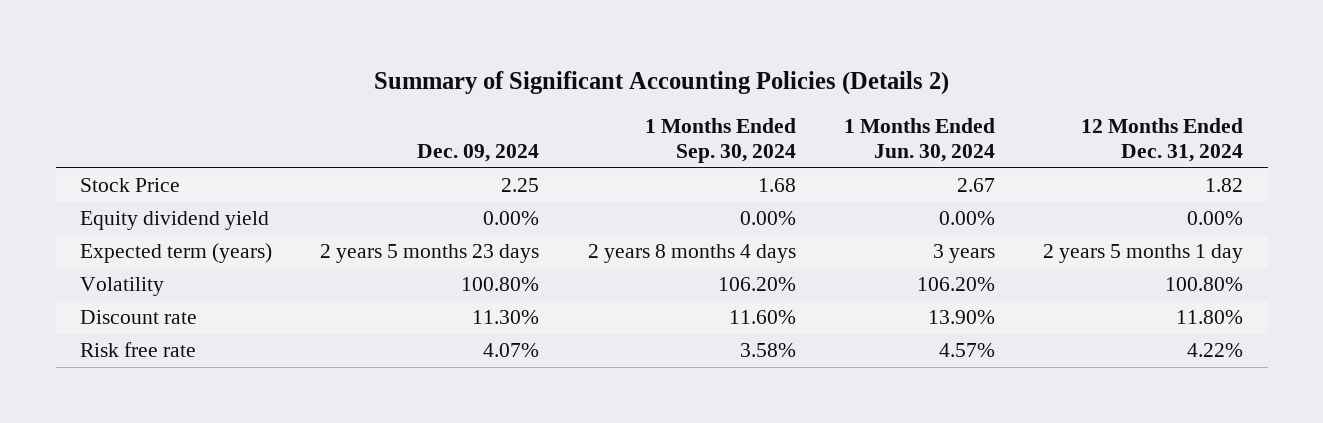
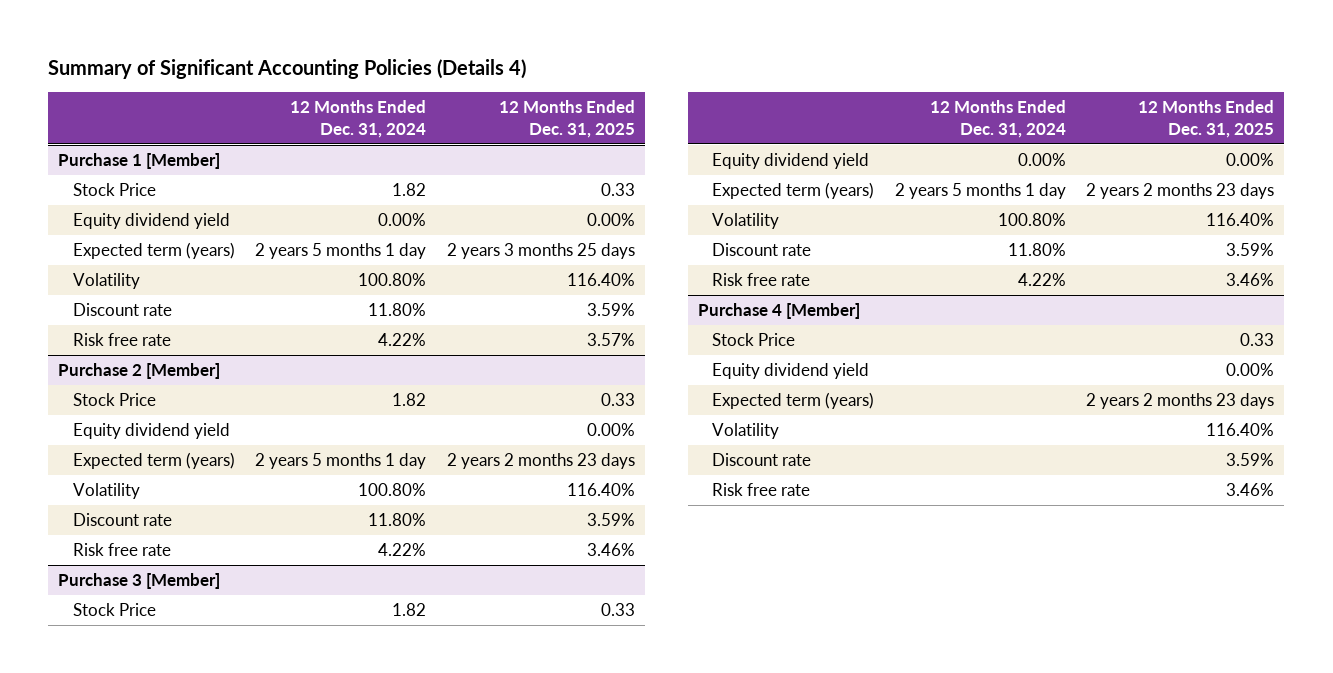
[373,70,949,95] Summary of Significant Accounting Policies (Details 2) -> [48,58,527,79] Summary of Significant Accounting Policies (Details 4)
[417,144,540,163] Dec. 09, 2024 -> none
[644,118,796,164] 1 Months Ended Sep. 30, 2024 -> none
[844,118,996,163] 1 Months Ended Jun. 30, 2024 -> none
none -> [498,99,635,138] 12 Months Ended Dec. 31, 2025
none -> [58,153,221,170] Purchase 1 [Member]
none -> [58,363,221,380] Purchase 2 [Member]
none -> [72,393,156,407] Stock Price
none -> [72,423,230,440] Equity dividend yield
none -> [72,452,235,470] Expected term (years)
none -> [72,483,140,500] Volatility
none -> [72,513,172,527] Discount rate
none -> [72,543,171,557] Risk free rate
none -> [58,573,221,590] Purchase 3 [Member]
none -> [72,603,156,617] Stock Price
none -> [711,153,869,170] Equity dividend yield
none -> [711,182,874,200] Expected term (years)
none -> [711,213,779,230] Volatility
none -> [711,243,811,257] Discount rate
none -> [711,273,810,287] Risk free rate
none -> [697,303,860,320] Purchase 4 [Member]
none -> [711,333,795,347] Stock Price
none -> [711,363,869,380] Equity dividend yield
none -> [711,392,874,410] Expected term (years)
none -> [711,423,779,440] Volatility
none -> [711,453,811,467] Discount rate
none -> [711,483,810,497] Risk free rate

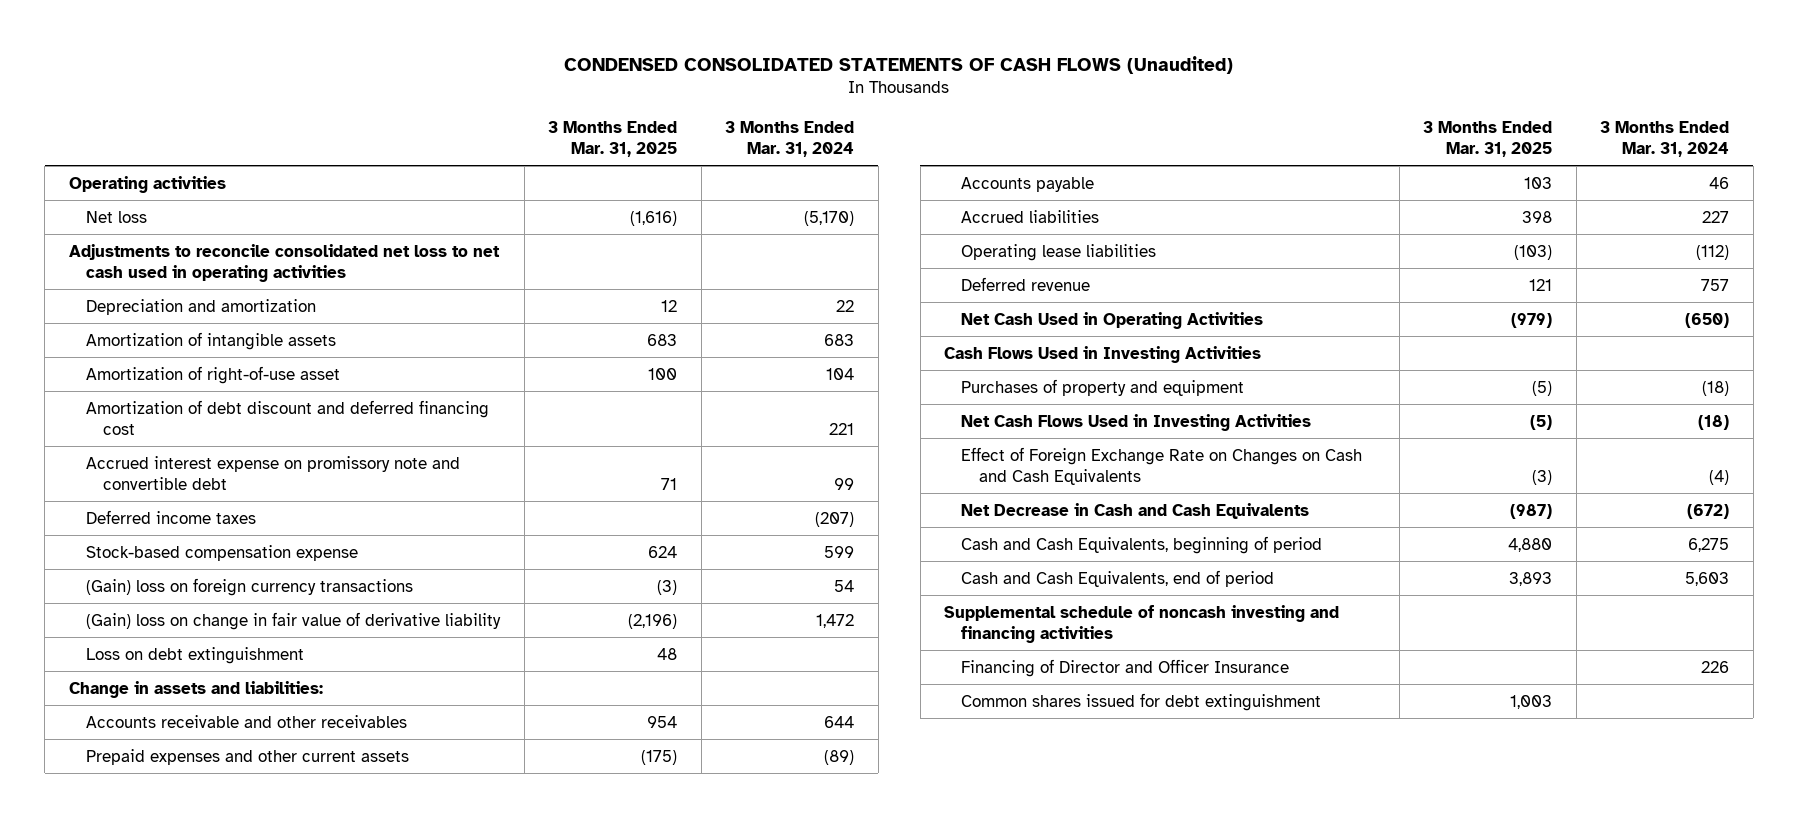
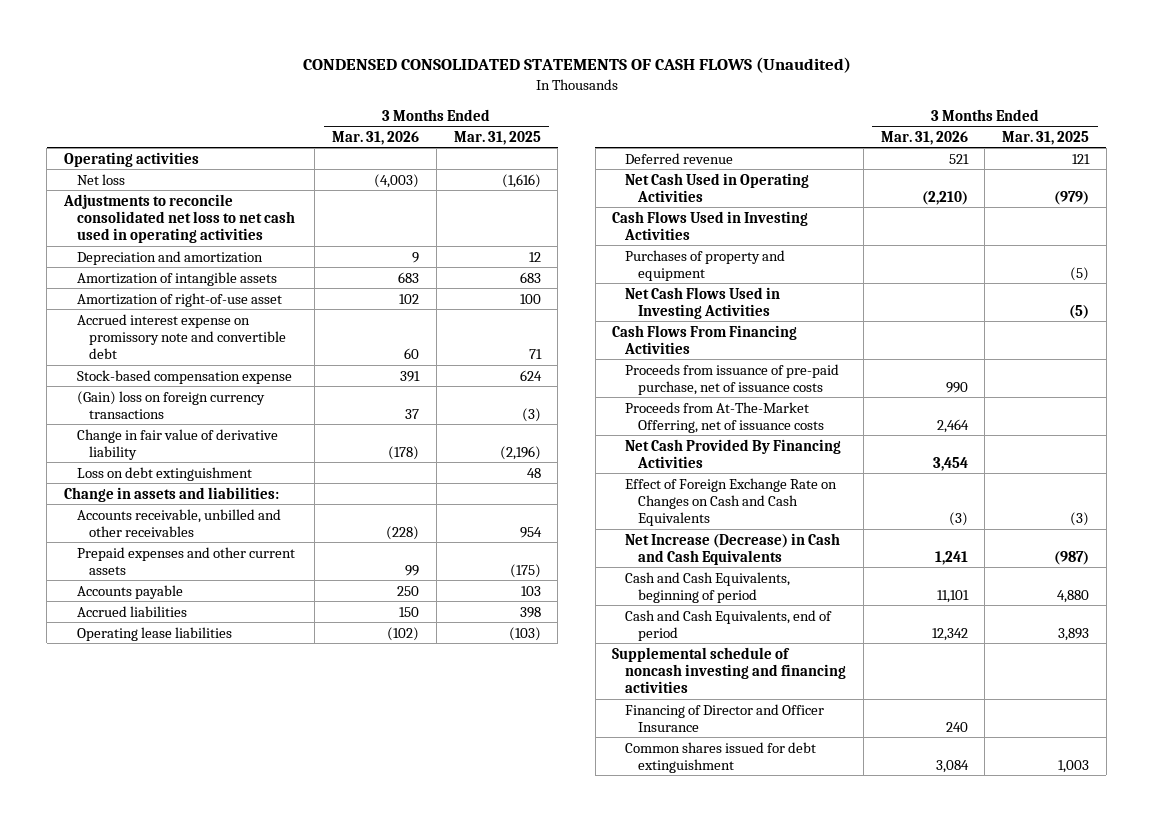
[725,120,855,157] 3 Months Ended Mar. 31, 2024 -> none
none -> [332,130,420,145] Mar. 31, 2026
[86,399,490,435] Amortization of debt discount and deferred financing cost -> none
[86,509,257,524] Deferred income taxes -> none
[86,611,502,630] (Gain) loss on change in fair value of derivative liability -> [76,428,278,460] Change in fair value of derivative liability
[86,714,408,728] Accounts receivable and other receivables -> [76,508,281,537] Accounts receivable, unbilled and other receivables
none -> [612,324,798,354] Cash Flows From Financing Activities
none -> [625,363,840,395] Proceeds from issuance of pre-paid purchase, net of issuance costs
none -> [625,401,824,433] Proceeds from At-The-Market Offerring, net of issuance costs
none -> [625,438,842,468] Net Cash Provided By Financing Activities
[961,502,1310,519] Net Decrease in Cash and Cash Equivalents -> [625,532,841,565] Net Increase (Decrease) in Cash and Cash Equivalents

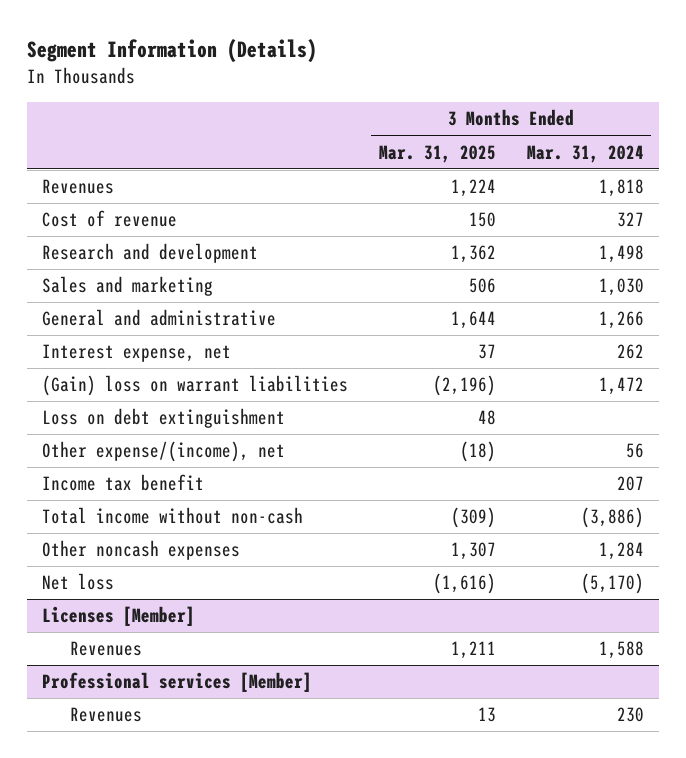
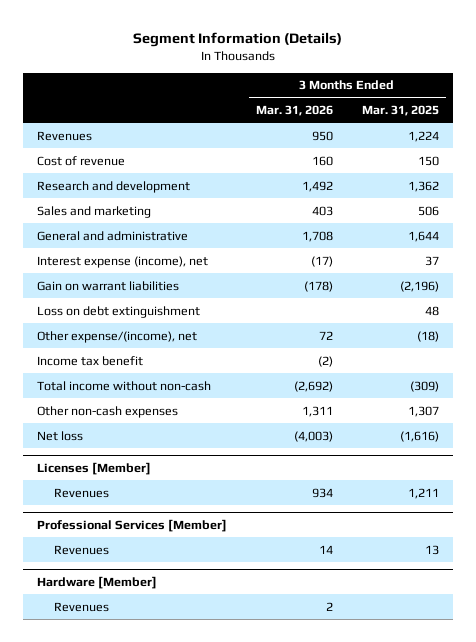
[526,144,644,163] Mar. 31, 2024 -> none
none -> [255,105,333,117] Mar. 31, 2026
[42,344,232,363] Interest expense, net -> [37,255,209,268] Interest expense (income), net
[42,375,349,397] (Gain) loss on warrant liabilities -> [37,280,180,291] Gain on warrant liabilities
[42,540,241,561] Other noncash expenses -> [37,405,179,418] Other non-cash expenses
[42,672,313,693] Professional services [Member] -> [37,519,228,533] Professional Services [Member]
none -> [37,576,158,590] Hardware [Member]
none -> [53,601,109,612] Revenues

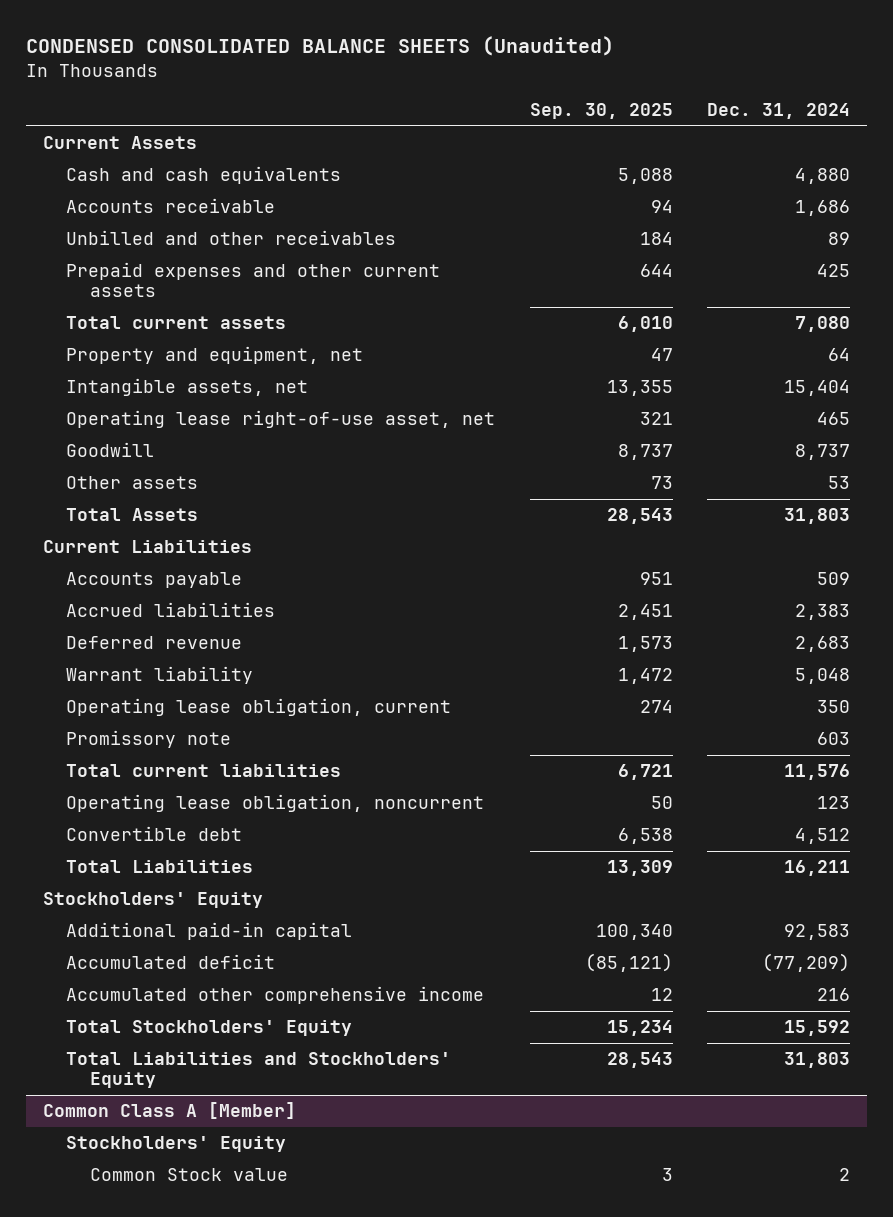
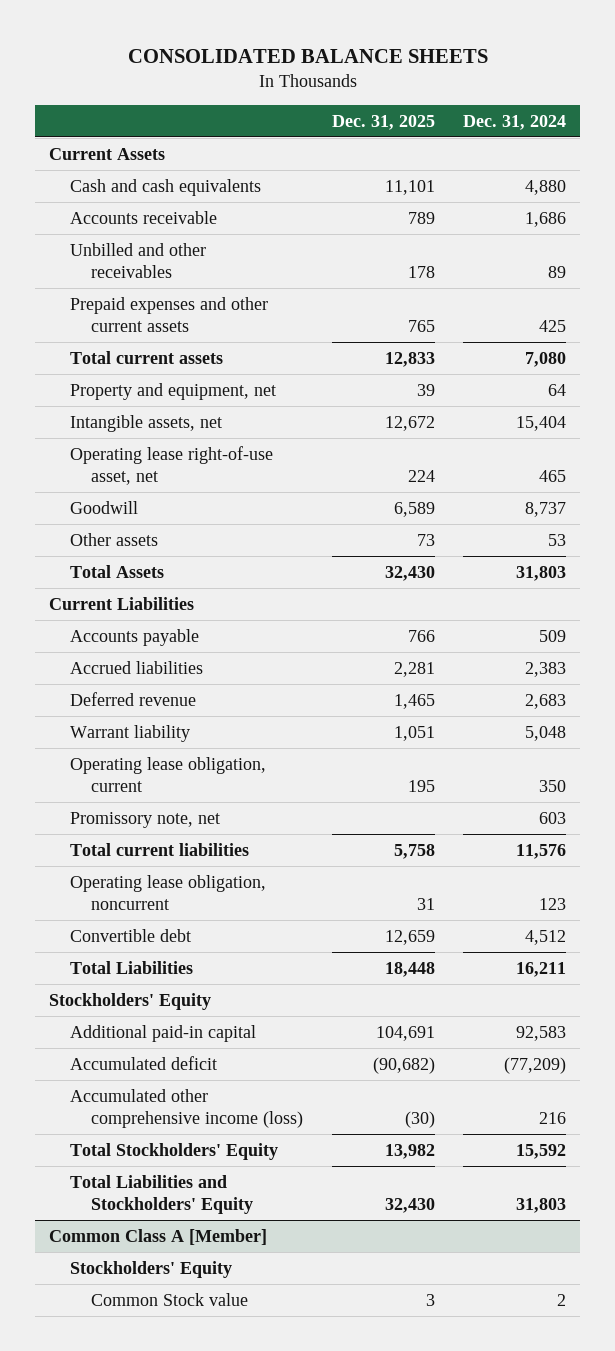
[26,36,615,57] CONDENSED CONSOLIDATED BALANCE SHEETS (Unaudited) -> [127,48,488,63] CONSOLIDATED BALANCE SHEETS
[529,102,673,119] Sep. 30, 2025 -> none
none -> [331,114,435,130] Dec. 31, 2025
[66,730,232,749] Promissory note -> [70,811,221,828] Promissory note, net
[66,986,485,1005] Accumulated other comprehensive income -> [70,1088,304,1128] Accumulated other comprehensive income (loss)

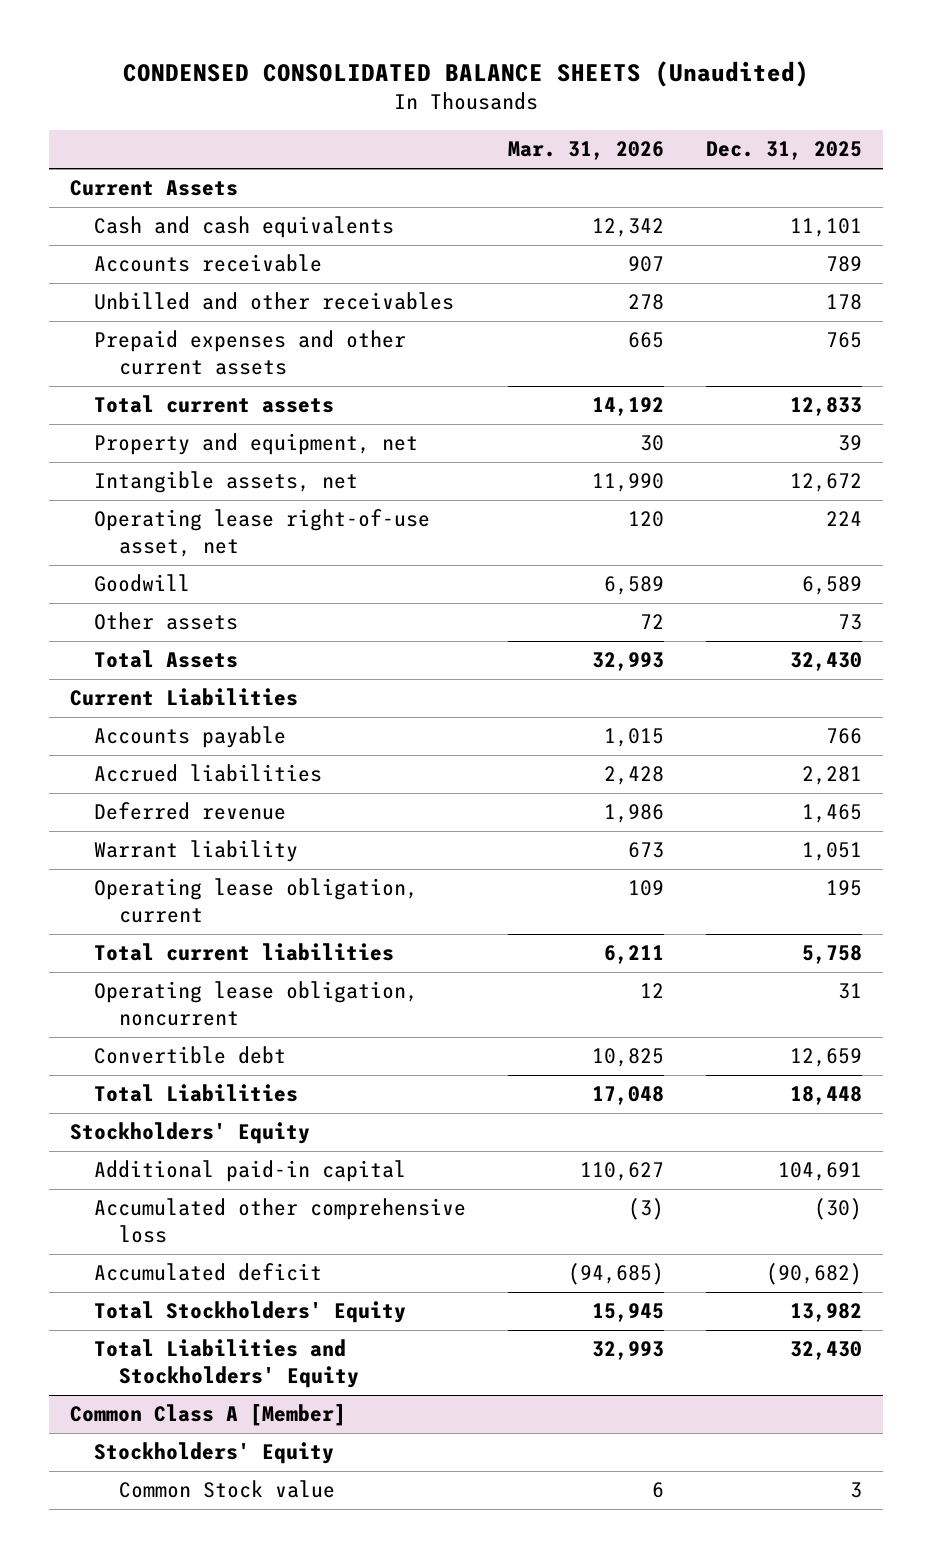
[127,48,488,63] CONSOLIDATED BALANCE SHEETS -> [122,61,809,88] CONDENSED CONSOLIDATED BALANCE SHEETS (Unaudited)
[462,114,566,130] Dec. 31, 2024 -> none
none -> [507,141,664,161] Mar. 31, 2026
[70,811,221,828] Promissory note, net -> none
none -> [94,1198,467,1244] Accumulated other comprehensive loss
[70,1088,304,1128] Accumulated other comprehensive income (loss) -> none

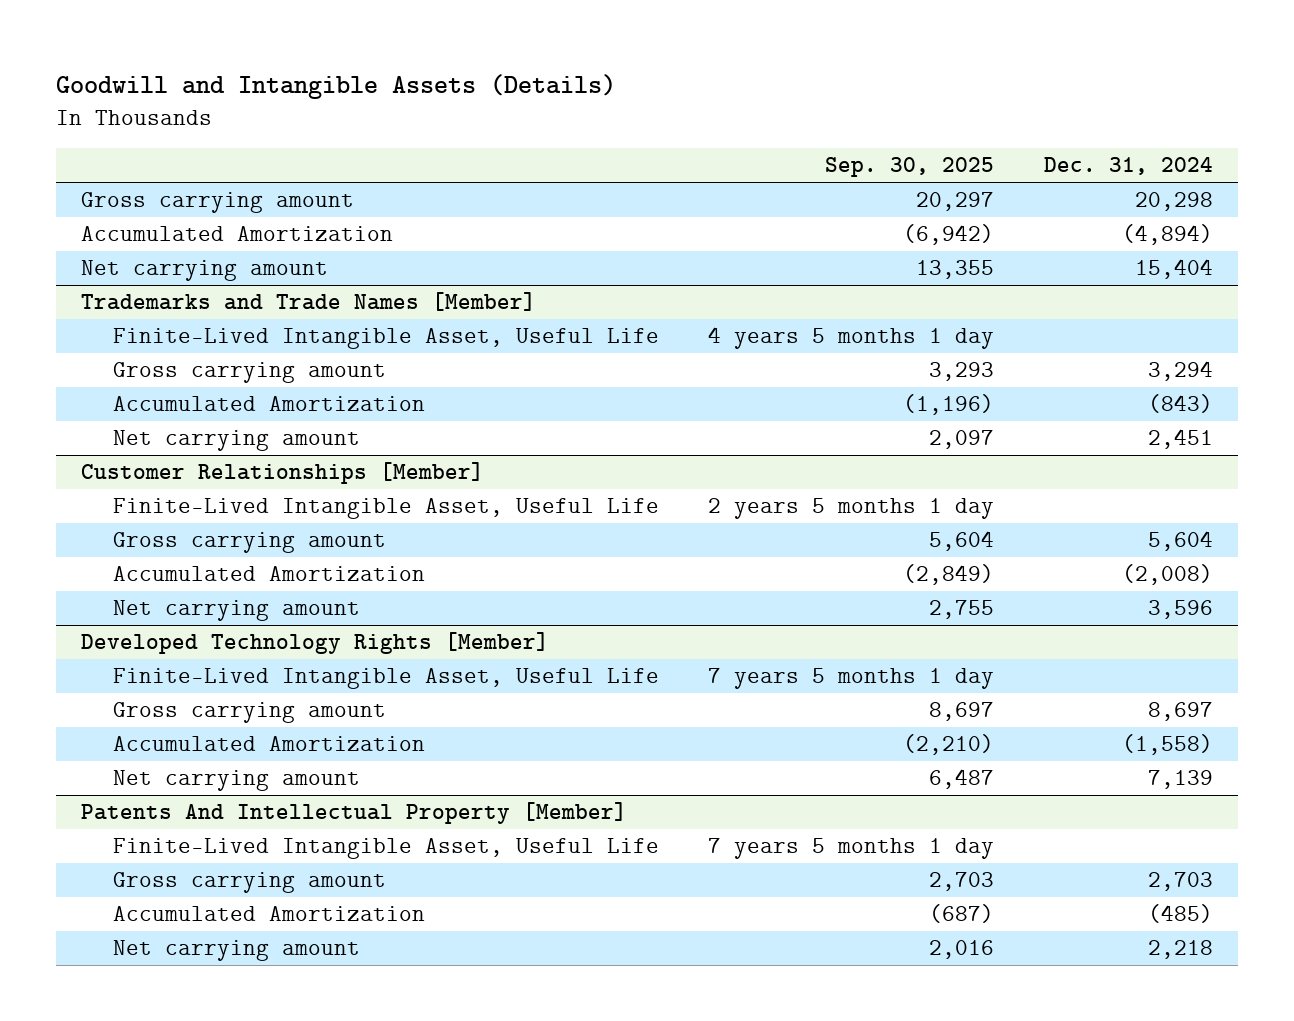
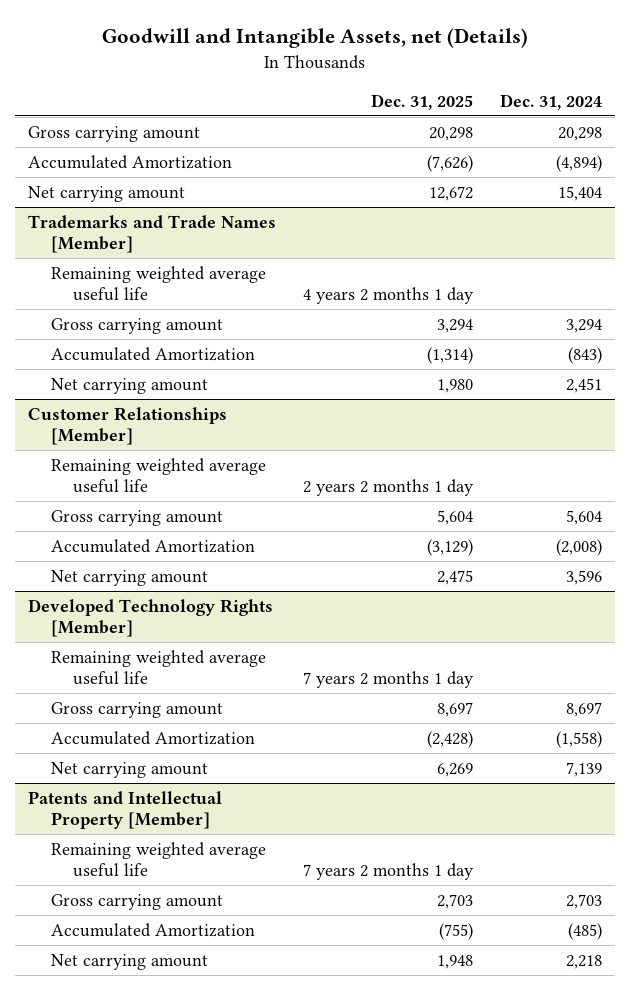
[56,73,617,99] Goodwill and Intangible Assets (Details) -> [101,28,528,49] Goodwill and Intangible Assets, net (Details)
[825,157,995,178] Sep. 30, 2025 -> none
none -> [370,93,473,110] Dec. 31, 2025
[113,328,660,350] Finite-Lived Intangible Asset, Useful Life -> [50,265,266,302] Remaining weighted average useful life
[113,498,660,520] Finite-Lived Intangible Asset, Useful Life -> [50,457,266,494] Remaining weighted average useful life
[113,668,660,690] Finite-Lived Intangible Asset, Useful Life -> [50,649,266,686] Remaining weighted average useful life
[80,802,627,825] Patents And Intellectual Property [Member] -> [28,790,223,830] Patents and Intellectual Property [Member]
[113,838,660,860] Finite-Lived Intangible Asset, Useful Life -> [50,841,266,878] Remaining weighted average useful life

